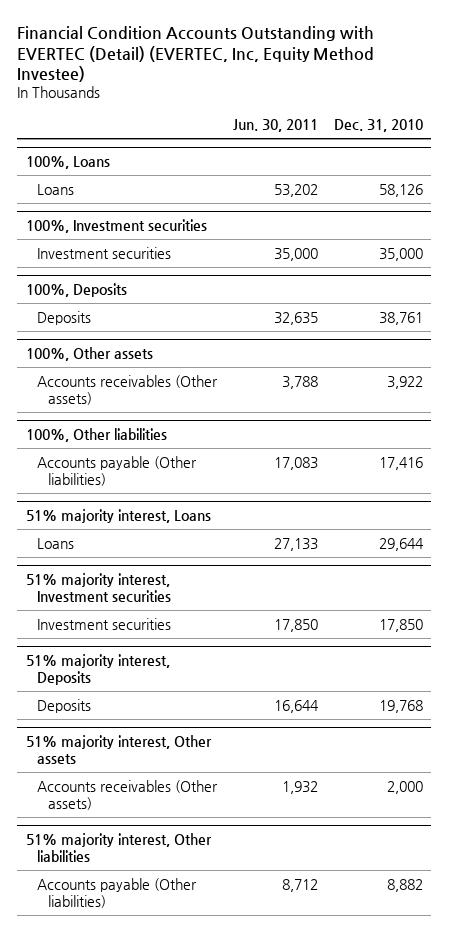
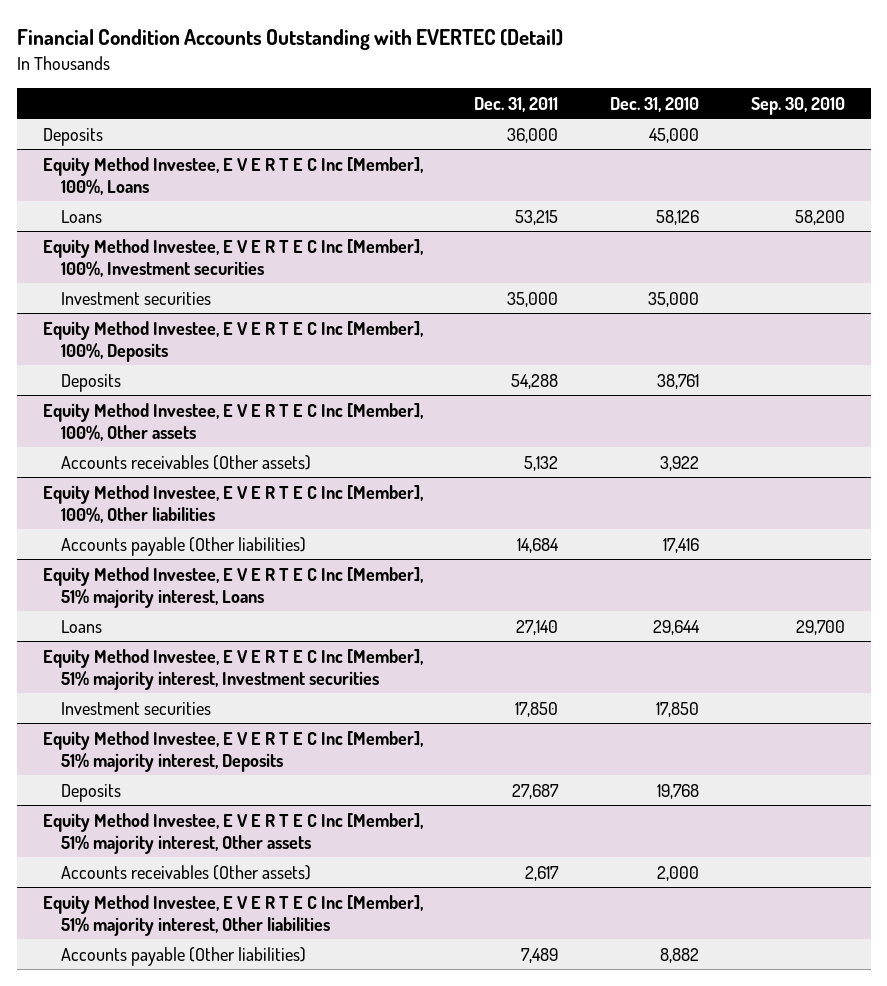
[17,26,375,83] Financial Condition Accounts Outstanding with EVERTEC (Detail) (EVERTEC, Inc, Equity Method Investee) -> [16,29,563,51] Financial Condition Accounts Outstanding with EVERTEC (Detail)
[233,119,319,133] Jun. 30, 2011 -> none
none -> [474,96,559,112] Dec. 31, 2011
none -> [750,96,845,115] Sep. 30, 2010
[25,156,110,170] 100%, Loans -> none
none -> [42,127,103,146] Deposits
none -> [42,156,423,195] Equity Method Investee, E V E R T E C Inc [Member], 100%, Loans
[25,219,207,234] 100%, Investment securities -> none
none -> [42,238,423,277] Equity Method Investee, E V E R T E C Inc [Member], 100%, Investment securities
[25,283,127,298] 100%, Deposits -> none
none -> [42,320,423,362] Equity Method Investee, E V E R T E C Inc [Member], 100%, Deposits
[25,347,153,362] 100%, Other assets -> none
none -> [42,402,423,441] Equity Method Investee, E V E R T E C Inc [Member], 100%, Other assets
[25,428,167,443] 100%, Other liabilities -> none
none -> [42,484,423,523] Equity Method Investee, E V E R T E C Inc [Member], 100%, Other liabilities
[25,509,211,524] 51% majority interest, Loans -> none
none -> [42,566,423,608] Equity Method Investee, E V E R T E C Inc [Member], 51% majority interest, Loans
[25,573,171,603] 51% majority interest, Investment securities -> none
none -> [42,648,423,690] Equity Method Investee, E V E R T E C Inc [Member], 51% majority interest, Investment securities
[25,654,170,686] 51% majority interest, Deposits -> none
none -> [42,730,423,772] Equity Method Investee, E V E R T E C Inc [Member], 51% majority interest, Deposits
[25,735,212,765] 51% majority interest, Other assets -> none
none -> [42,812,423,854] Equity Method Investee, E V E R T E C Inc [Member], 51% majority interest, Other assets
[25,833,212,863] 51% majority interest, Other liabilities -> none
none -> [42,894,423,936] Equity Method Investee, E V E R T E C Inc [Member], 51% majority interest, Other liabilities

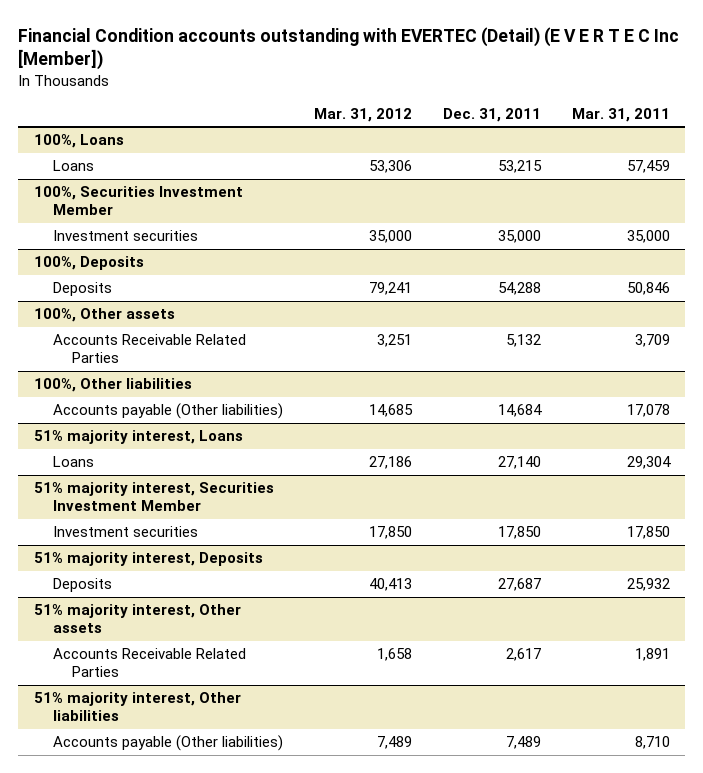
[16,29,563,51] Financial Condition Accounts Outstanding with EVERTEC (Detail) -> [18,26,680,71] Financial Condition accounts outstanding with EVERTEC (Detail) (E V E R T E C Inc [Member])
[610,96,700,112] Dec. 31, 2010 -> none
[750,96,845,115] Sep. 30, 2010 -> none
none -> [313,107,412,122] Mar. 31, 2012
none -> [571,107,670,122] Mar. 31, 2011
[42,127,103,146] Deposits -> none
[42,156,423,195] Equity Method Investee, E V E R T E C Inc [Member], 100%, Loans -> none
none -> [33,134,124,149] 100%, Loans
[42,238,423,277] Equity Method Investee, E V E R T E C Inc [Member], 100%, Investment securities -> none
none -> [33,186,243,216] 100%, Securities Investment Member
[42,320,423,362] Equity Method Investee, E V E R T E C Inc [Member], 100%, Deposits -> none
none -> [33,256,144,271] 100%, Deposits
[42,402,423,441] Equity Method Investee, E V E R T E C Inc [Member], 100%, Other assets -> none
[42,484,423,523] Equity Method Investee, E V E R T E C Inc [Member], 100%, Other liabilities -> none
none -> [33,308,175,323] 100%, Other assets
[61,454,312,470] Accounts receivables (Other assets) -> [52,334,246,364] Accounts Receivable Related Parties
none -> [33,378,192,393] 100%, Other liabilities
[42,566,423,608] Equity Method Investee, E V E R T E C Inc [Member], 51% majority interest, Loans -> none
none -> [33,430,243,445] 51% majority interest, Loans
[42,648,423,690] Equity Method Investee, E V E R T E C Inc [Member], 51% majority interest, Investment securities -> none
none -> [33,482,274,512] 51% majority interest, Securities Investment Member
[42,730,423,772] Equity Method Investee, E V E R T E C Inc [Member], 51% majority interest, Deposits -> none
none -> [33,552,263,567] 51% majority interest, Deposits
[42,812,423,854] Equity Method Investee, E V E R T E C Inc [Member], 51% majority interest, Other assets -> none
[42,894,423,936] Equity Method Investee, E V E R T E C Inc [Member], 51% majority interest, Other liabilities -> none
none -> [33,604,241,634] 51% majority interest, Other assets
[61,864,312,880] Accounts receivables (Other assets) -> [52,648,246,678] Accounts Receivable Related Parties
none -> [33,692,241,722] 51% majority interest, Other liabilities

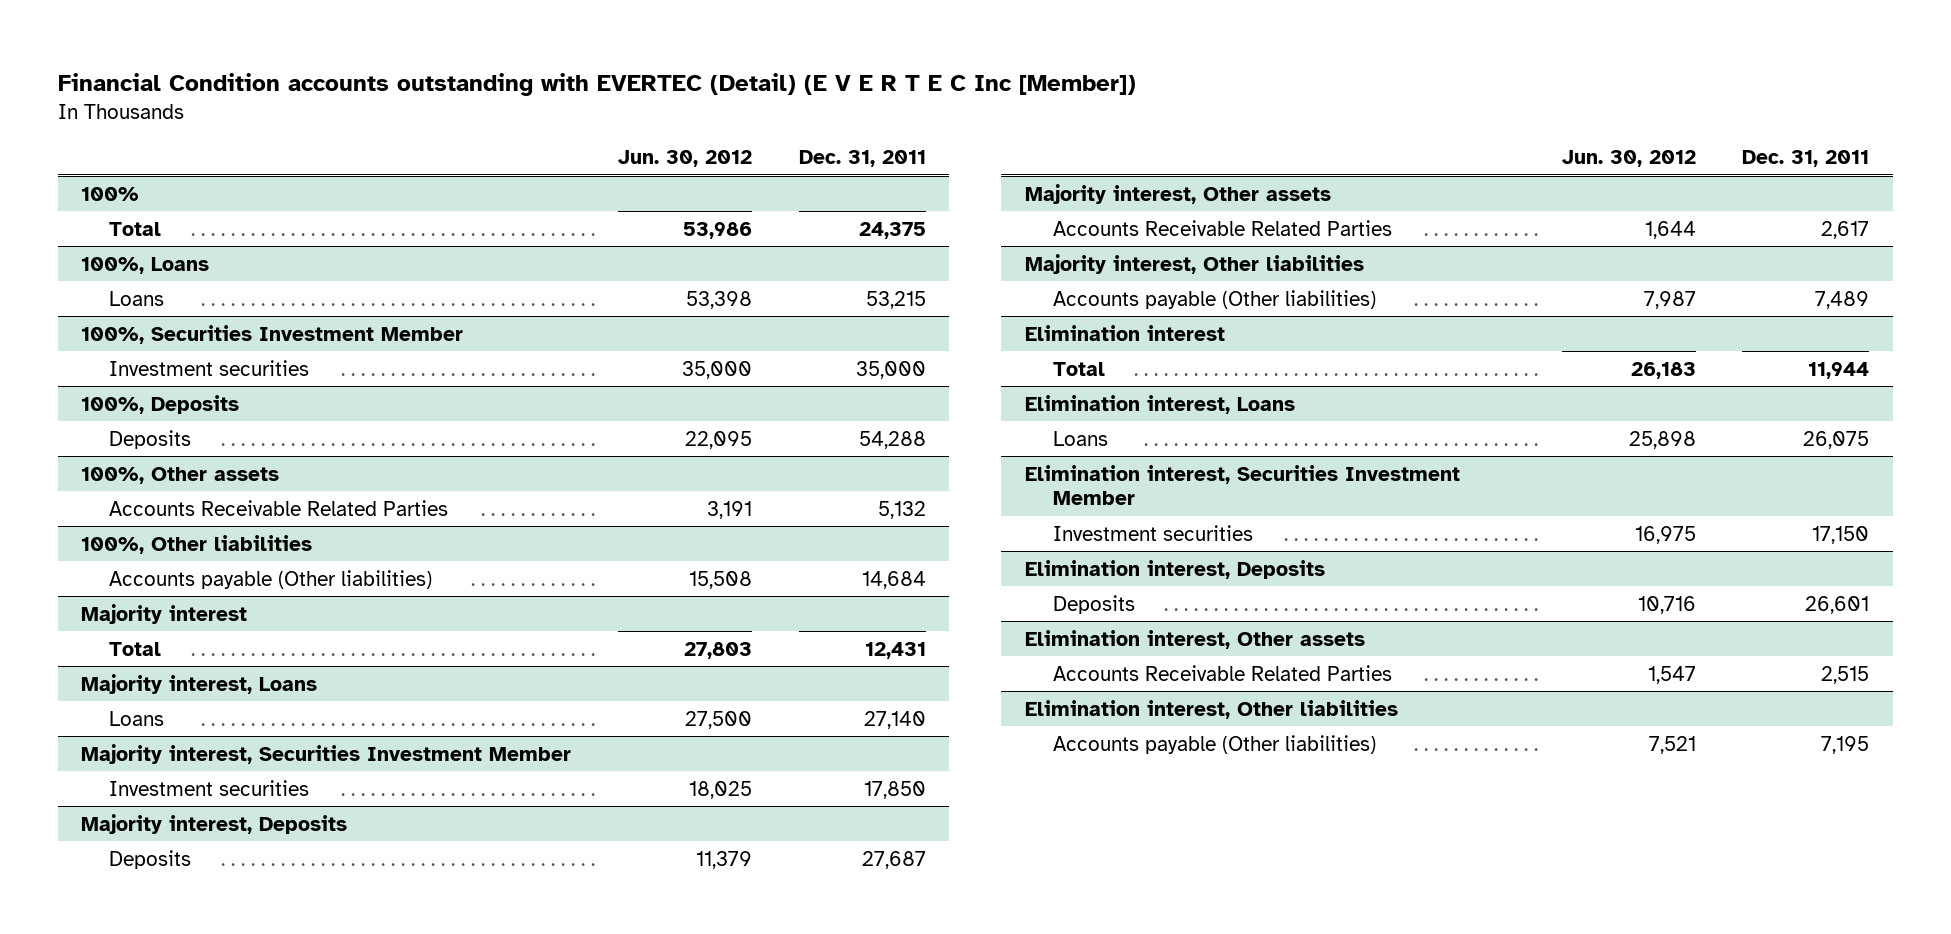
[313,107,412,122] Mar. 31, 2012 -> none
[571,107,670,122] Mar. 31, 2011 -> none
none -> [618,150,753,168] Jun. 30, 2012
none -> [81,186,140,201] 100%
none -> [109,221,162,236] Total
none -> [81,603,248,624] Majority interest
none -> [109,641,162,656] Total
[33,430,243,445] 51% majority interest, Loans -> [81,673,318,694] Majority interest, Loans
[33,482,274,512] 51% majority interest, Securities Investment Member -> [81,743,572,764] Majority interest, Securities Investment Member
[33,552,263,567] 51% majority interest, Deposits -> [81,813,348,834] Majority interest, Deposits
[33,604,241,634] 51% majority interest, Other assets -> [1024,183,1331,204] Majority interest, Other assets
[33,692,241,722] 51% majority interest, Other liabilities -> [1024,253,1364,274] Majority interest, Other liabilities
none -> [1024,324,1225,341] Elimination interest
none -> [1052,361,1105,376] Total
none -> [1024,394,1295,414] Elimination interest, Loans
none -> [1052,430,1108,446] Loans
none -> [1024,464,1460,505] Elimination interest, Securities Investment Member
none -> [1052,524,1253,541] Investment securities
none -> [1024,559,1325,579] Elimination interest, Deposits
none -> [1052,594,1135,614] Deposits
none -> [1024,629,1365,649] Elimination interest, Other assets
none -> [1052,664,1392,681] Accounts Receivable Related Parties
none -> [1024,699,1398,719] Elimination interest, Other liabilities
none -> [1052,734,1376,754] Accounts payable (Other liabilities)

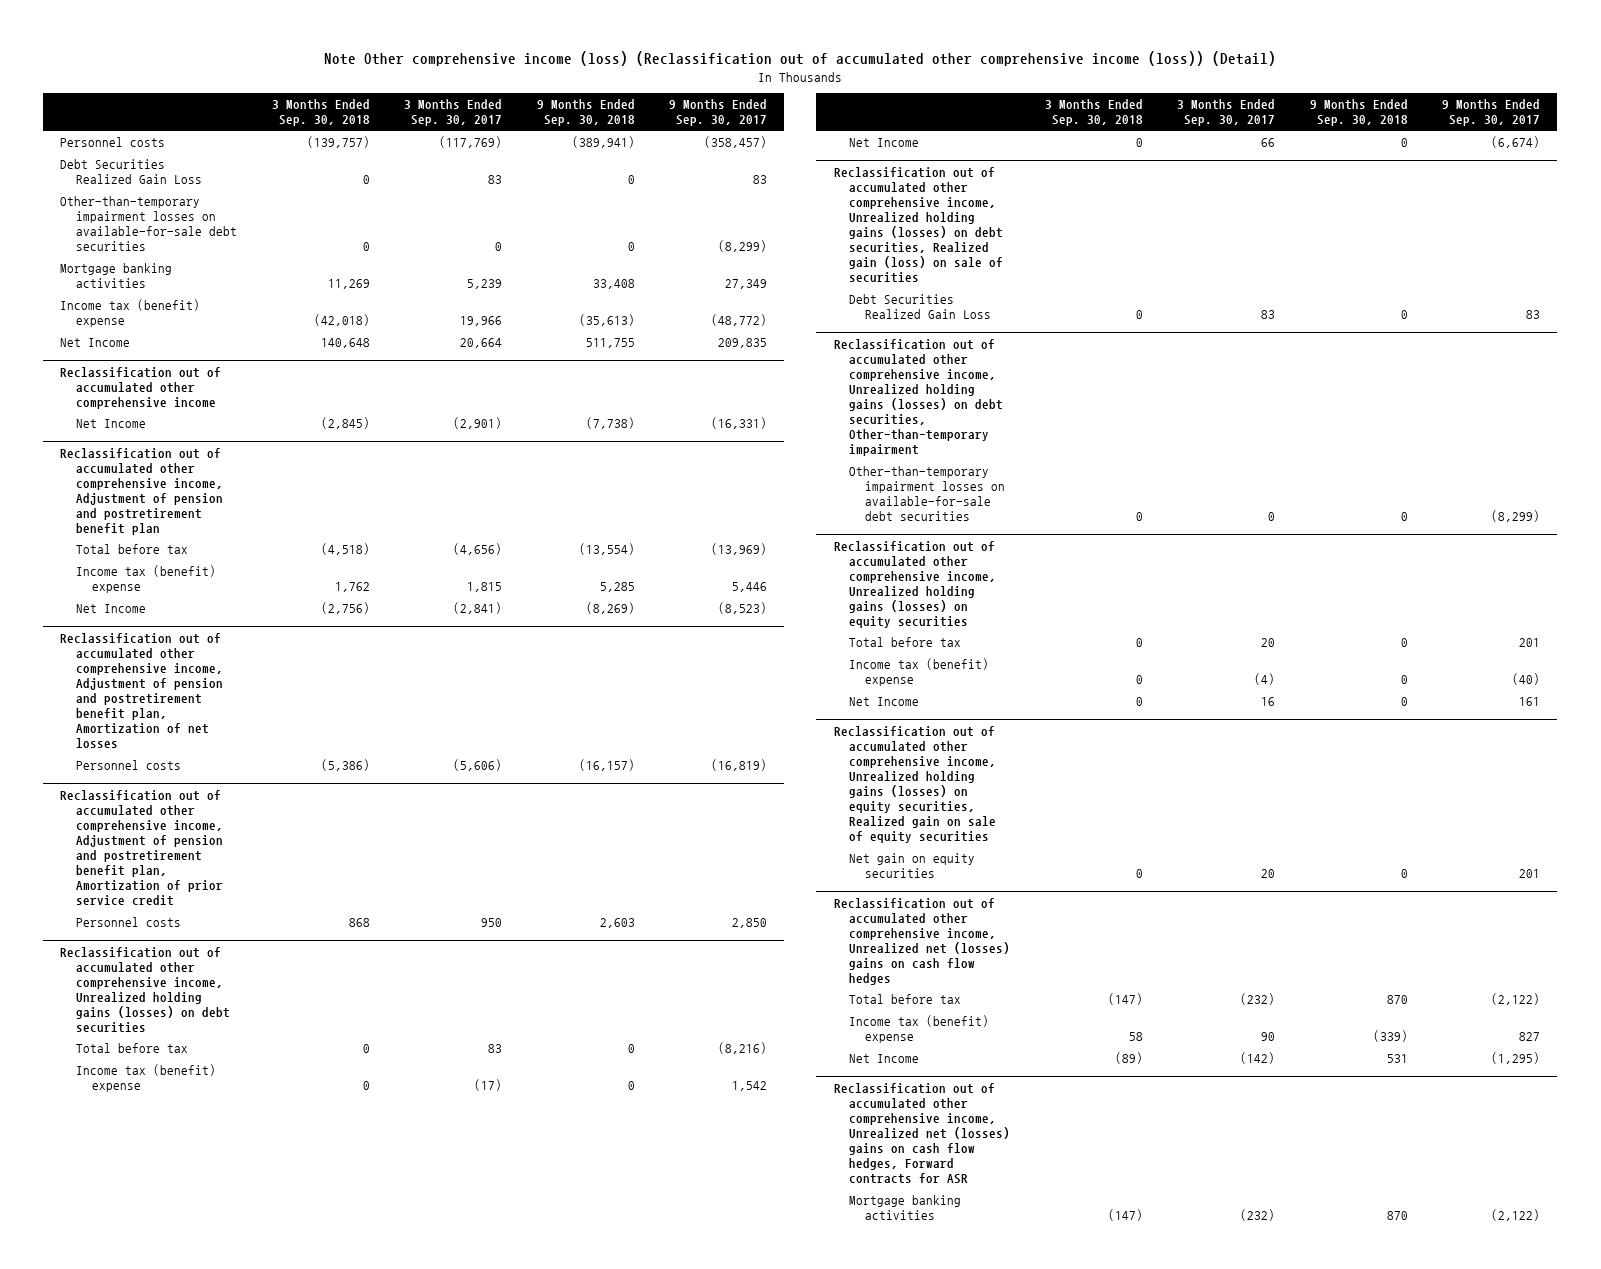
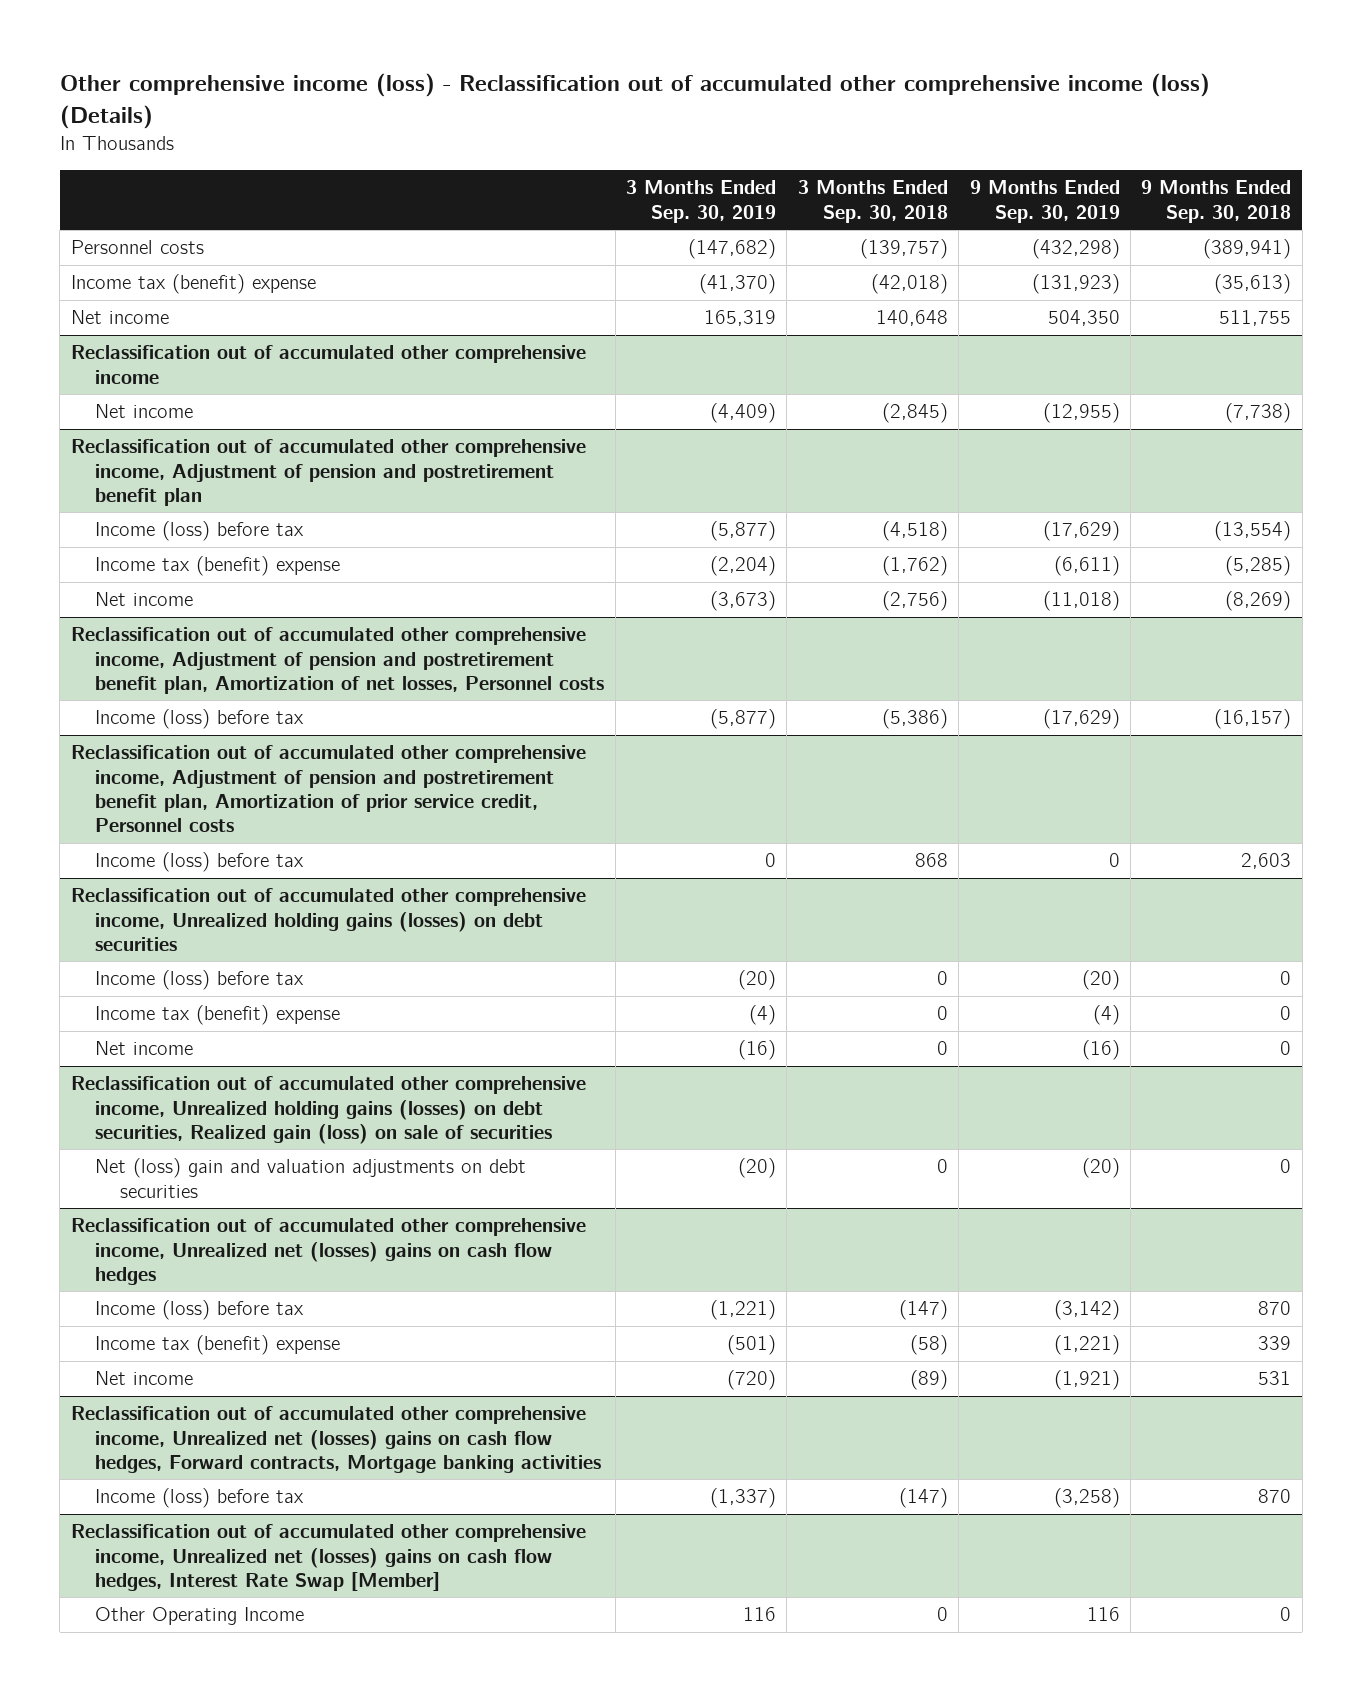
[324,51,1277,67] Note Other comprehensive income (loss) (Reclassification out of accumulated other comprehensive income (loss)) (Detail) -> [59,73,1210,129] Other comprehensive income (loss) - Reclassification out of accumulated other comprehensive income (loss) (Details)
[404,99,503,127] 3 Months Ended Sep. 30, 2017 -> none
[668,99,767,127] 9 Months Ended Sep. 30, 2017 -> none
none -> [625,180,776,223] 3 Months Ended Sep. 30, 2019
none -> [969,180,1120,223] 9 Months Ended Sep. 30, 2019
[60,159,203,185] Debt Securities Realized Gain Loss -> none
[60,196,238,252] Other-than-temporary impairment losses on available-for-sale debt securities -> none
[60,263,173,289] Mortgage banking activities -> none
[60,338,131,348] Net Income -> [70,310,169,325] Net income
[76,419,147,429] Net Income -> [95,404,194,419] Net income
[76,544,189,555] Total before tax -> [95,521,305,542] Income (loss) before tax
[334,582,370,593] 1,762 -> [881,556,948,577] (1,762)
[599,582,635,593] 5,285 -> [1225,556,1292,577] (5,285)
[76,604,147,614] Net Income -> [95,592,194,607] Net income
[60,632,224,748] Reclassification out of accumulated other comprehensive income, Adjustment of pension and postretirement benefit plan, Amortization of net losses -> [70,627,605,695] Reclassification out of accumulated other comprehensive income, Adjustment of pension and postretirement benefit plan, Amortization of net losses, Personnel costs
[76,760,182,771] Personnel costs -> [95,709,305,730] Income (loss) before tax
[60,789,224,906] Reclassification out of accumulated other comprehensive income, Adjustment of pension and postretirement benefit plan, Amortization of prior service credit -> [70,745,586,833] Reclassification out of accumulated other comprehensive income, Adjustment of pension and postretirement benefit plan, Amortization of prior service credit, Personnel costs
[76,917,182,928] Personnel costs -> [95,852,305,873] Income (loss) before tax
[76,1043,189,1054] Total before tax -> [95,970,305,991] Income (loss) before tax
[849,138,920,148] Net Income -> [95,1041,194,1056] Net income
[849,294,991,320] Debt Securities Realized Gain Loss -> none
[833,338,1004,456] Reclassification out of accumulated other comprehensive income, Unrealized holding gains (losses) on debt securities, Other-than-temporary impairment -> none
[849,466,1005,522] Other-than-temporary impairment losses on available-for-sale debt securities -> none
[833,540,997,628] Reclassification out of accumulated other comprehensive income, Unrealized holding gains (losses) on equity securities -> none
[849,637,962,648] Total before tax -> none
[849,658,990,687] Income tax (benefit) expense -> none
[849,697,920,707] Net Income -> none
[833,725,997,843] Reclassification out of accumulated other comprehensive income, Unrealized holding gains (losses) on equity securities, Realized gain on sale of equity securities -> none
[849,853,976,879] Net gain on equity securities -> none
none -> [95,1158,527,1198] Net (loss) gain and valuation adjustments on debt securities
[849,994,962,1005] Total before tax -> [95,1300,305,1321] Income (loss) before tax
[1128,1032,1143,1042] 58 -> [909,1335,948,1356] (58)
[1372,1030,1408,1043] (339) -> [1258,1336,1292,1351] 339
[849,1054,920,1064] Net Income -> [95,1371,194,1386] Net income
[833,1082,1011,1184] Reclassification out of accumulated other comprehensive income, Unrealized net (losses) gains on cash flow hedges, Forward contracts for ASR -> [70,1406,602,1474] Reclassification out of accumulated other comprehensive income, Unrealized net (losses) gains on cash flow hedges, Forward contracts, Mortgage banking activities
[849,1195,962,1221] Mortgage banking activities -> [95,1488,305,1509] Income (loss) before tax
none -> [70,1524,586,1592] Reclassification out of accumulated other comprehensive income, Unrealized net (losses) gains on cash flow hedges, Interest Rate Swap [Member]
none -> [95,1607,305,1626] Other Operating Income

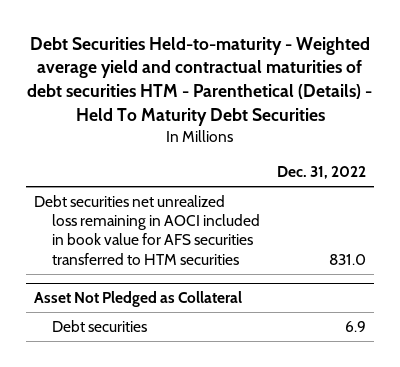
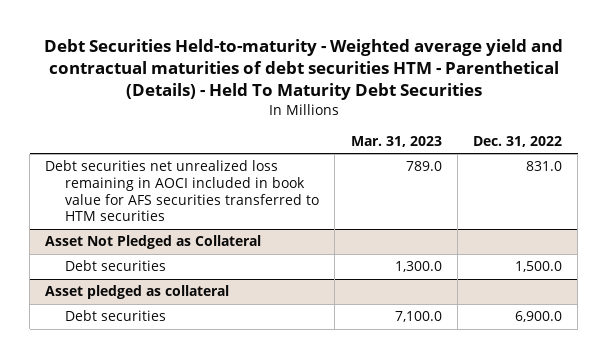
none -> [350,136,442,148] Mar. 31, 2023
[344,320,366,332] 6.9 -> [515,261,563,273] 1,500.0
none -> [45,285,230,300] Asset pledged as collateral
none -> [65,310,167,322] Debt securities

